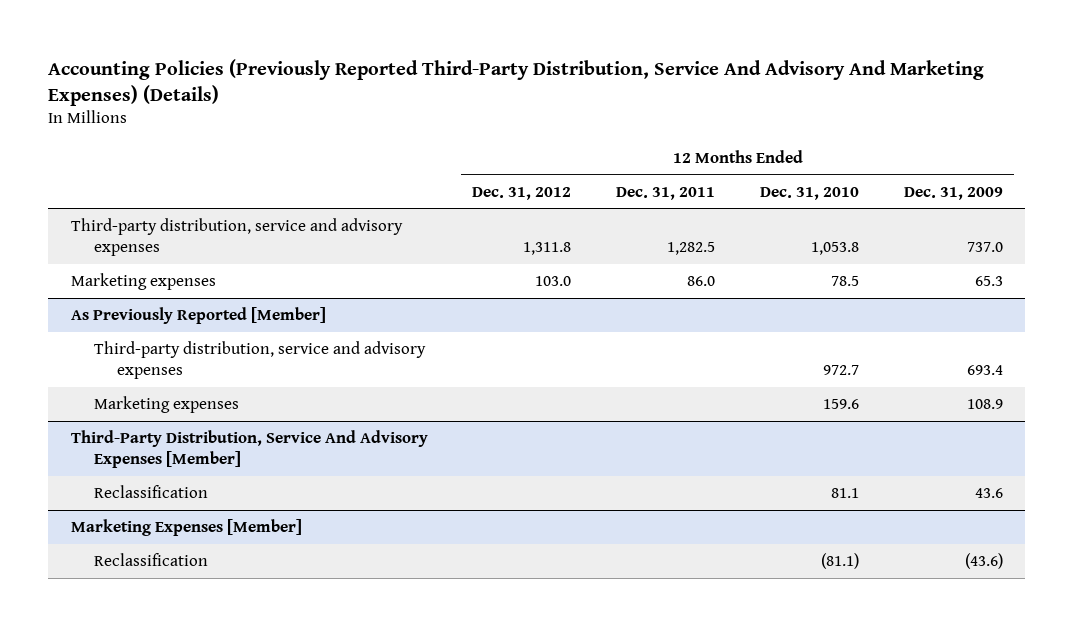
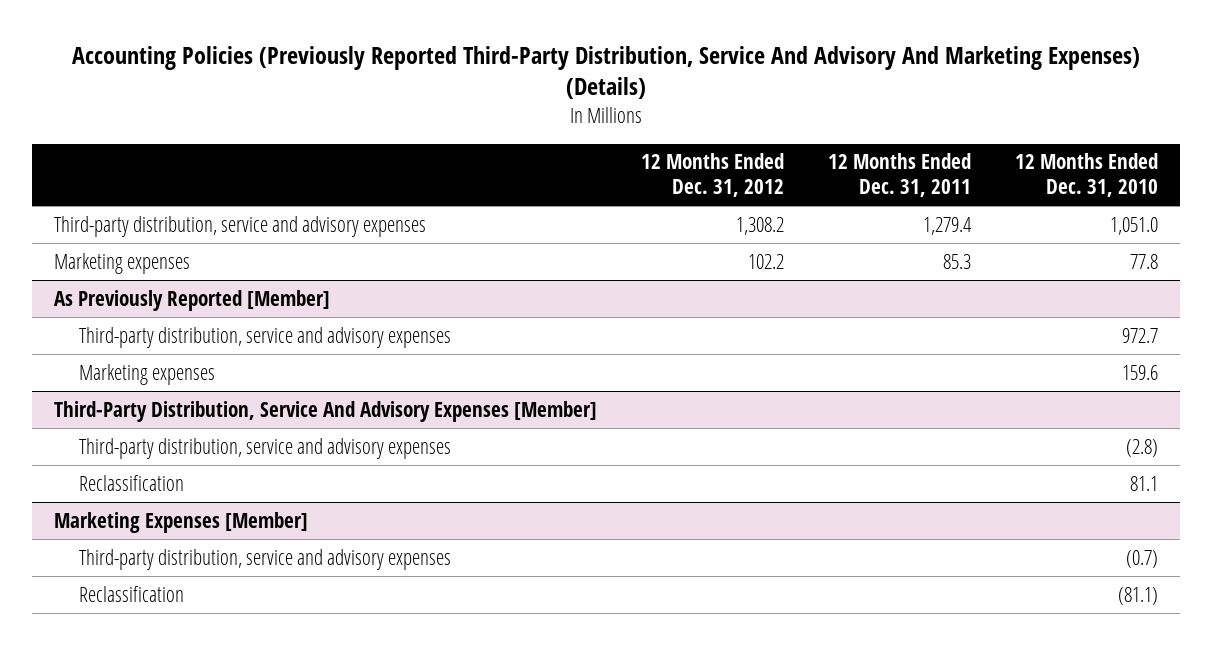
[903,186,1003,200] Dec. 31, 2009 -> none
[523,241,572,255] 1,311.8 -> [735,216,784,235] 1,308.2
[667,241,716,255] 1,282.5 -> [923,216,973,235] 1,279.4
[810,241,859,255] 1,053.8 -> [1110,216,1159,235] 1,051.0
[535,276,572,287] 103.0 -> [747,253,784,269] 102.2
[687,276,716,287] 86.0 -> [943,253,972,269] 85.3
[830,276,859,287] 78.5 -> [1130,253,1159,269] 77.8
none -> [78,437,451,459] Third-party distribution, service and advisory expenses
none -> [78,548,451,570] Third-party distribution, service and advisory expenses

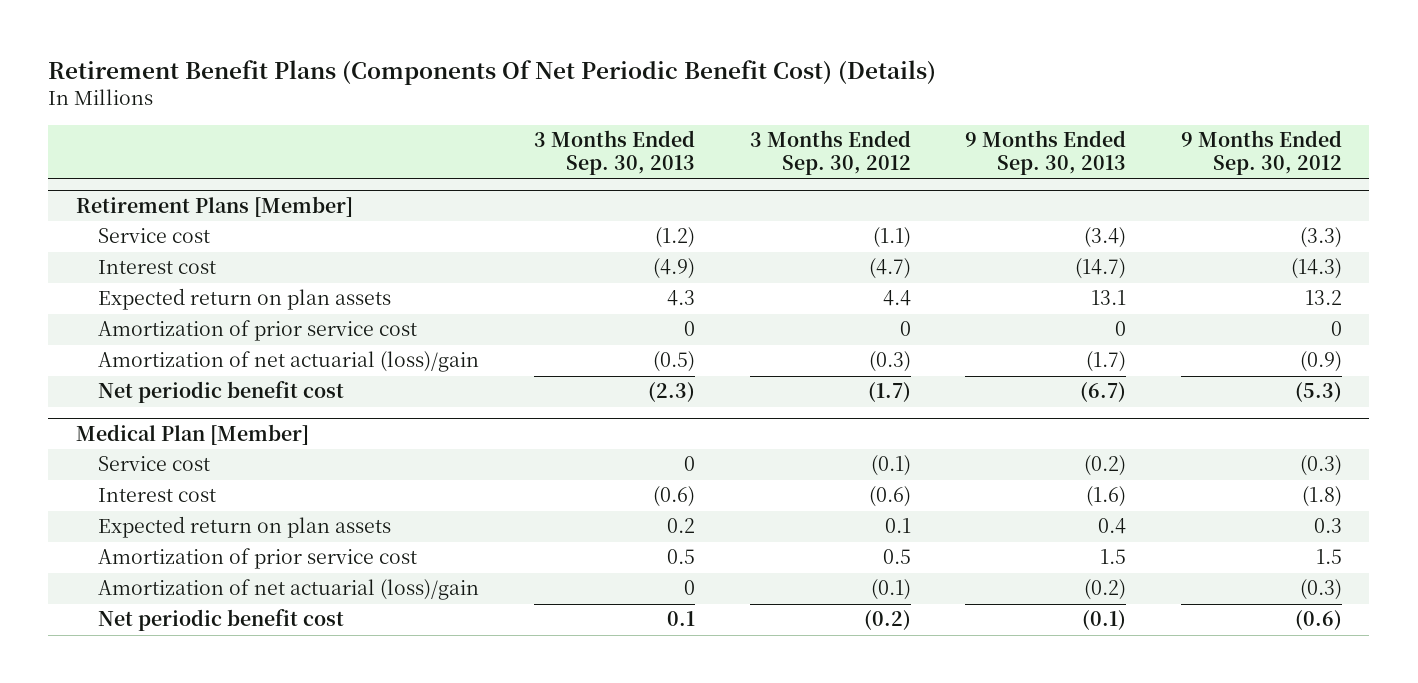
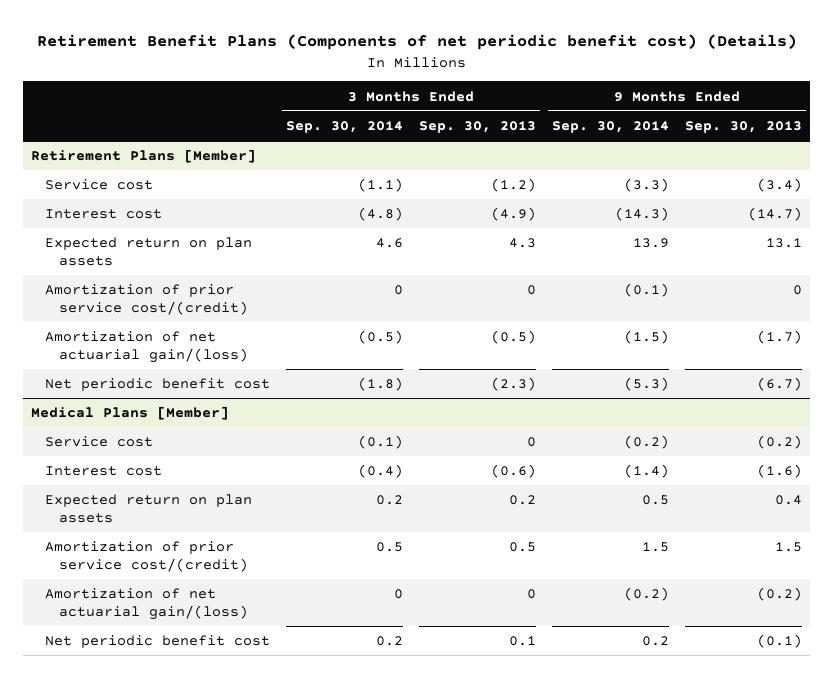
[48,59,937,85] Retirement Benefit Plans (Components Of Net Periodic Benefit Cost) (Details) -> [36,34,797,51] Retirement Benefit Plans (Components of net periodic benefit cost) (Details)
[749,130,911,176] 3 Months Ended Sep. 30, 2012 -> none
[1181,130,1343,176] 9 Months Ended Sep. 30, 2012 -> none
none -> [286,120,404,133] Sep. 30, 2014
none -> [551,120,669,133] Sep. 30, 2014
[98,320,418,342] Amortization of prior service cost -> [45,284,248,316] Amortization of prior service cost/(credit)
[98,351,480,373] Amortization of net actuarial (loss)/gain -> [45,331,248,364] Amortization of net actuarial gain/(loss)
[75,423,309,445] Medical Plan [Member] -> [31,406,230,421] Medical Plans [Member]
[98,548,418,570] Amortization of prior service cost -> [45,541,248,573] Amortization of prior service cost/(credit)
[98,579,480,601] Amortization of net actuarial (loss)/gain -> [45,588,248,621] Amortization of net actuarial gain/(loss)

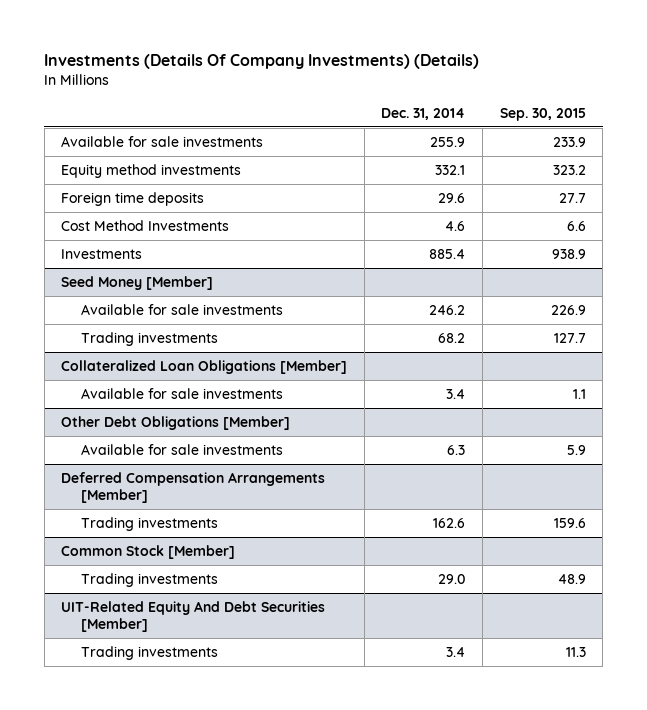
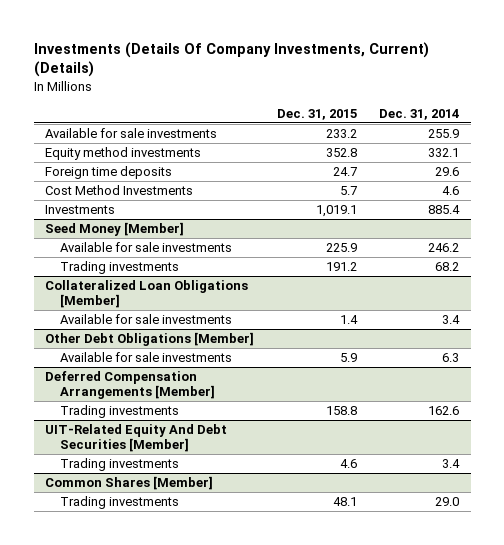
[44,53,480,69] Investments (Details Of Company Investments) (Details) -> [33,41,429,78] Investments (Details Of Company Investments, Current) (Details)
[499,107,586,121] Sep. 30, 2015 -> none
none -> [276,108,357,120] Dec. 31, 2015
[61,544,236,559] Common Stock [Member] -> none
[81,572,219,587] Trading investments -> none
none -> [45,476,214,491] Common Shares [Member]
none -> [60,496,180,510] Trading investments

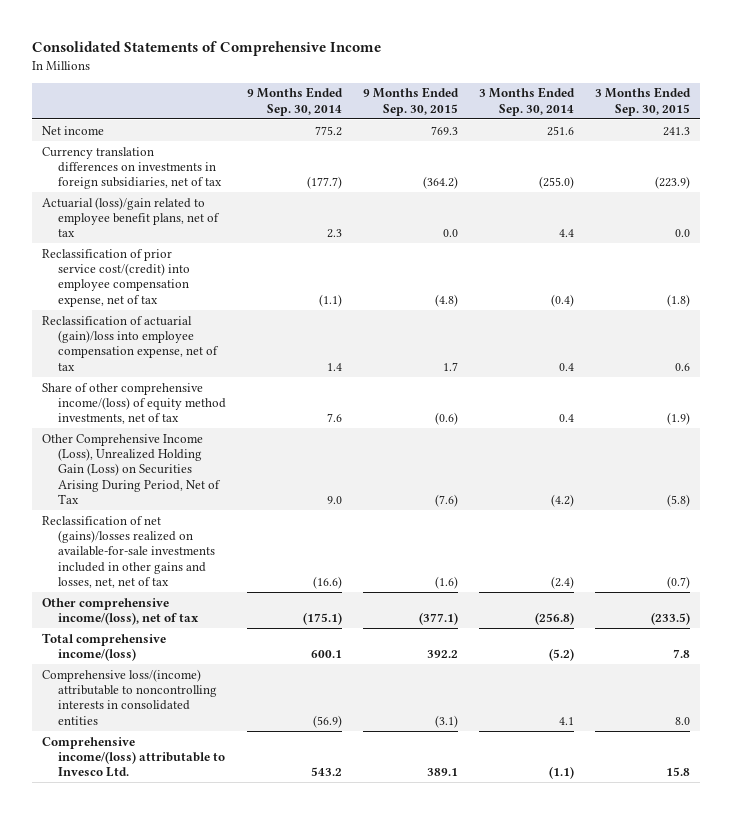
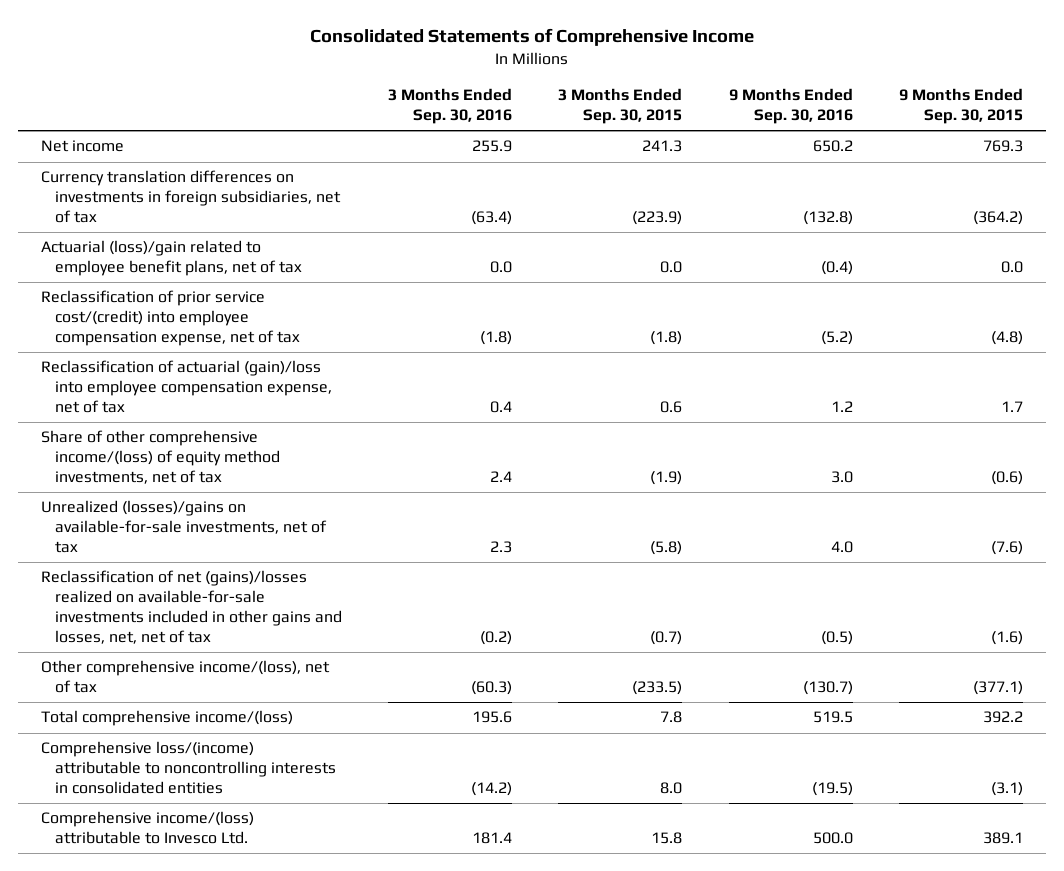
[246,87,343,116] 9 Months Ended Sep. 30, 2014 -> none
[478,87,575,116] 3 Months Ended Sep. 30, 2014 -> none
none -> [388,88,513,125] 3 Months Ended Sep. 30, 2016
none -> [728,88,853,125] 9 Months Ended Sep. 30, 2016
[42,433,221,505] Other Comprehensive Income (Loss), Unrealized Holding Gain (Loss) on Securities Arising During Period, Net of Tax -> [40,500,327,553] Unrealized (losses)/gains on available-for-sale investments, net of tax

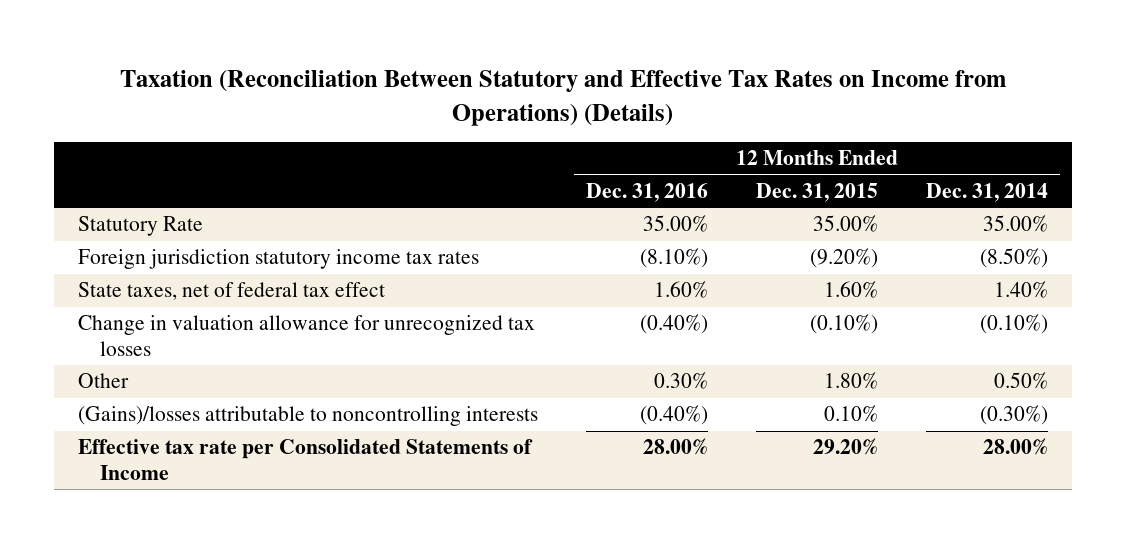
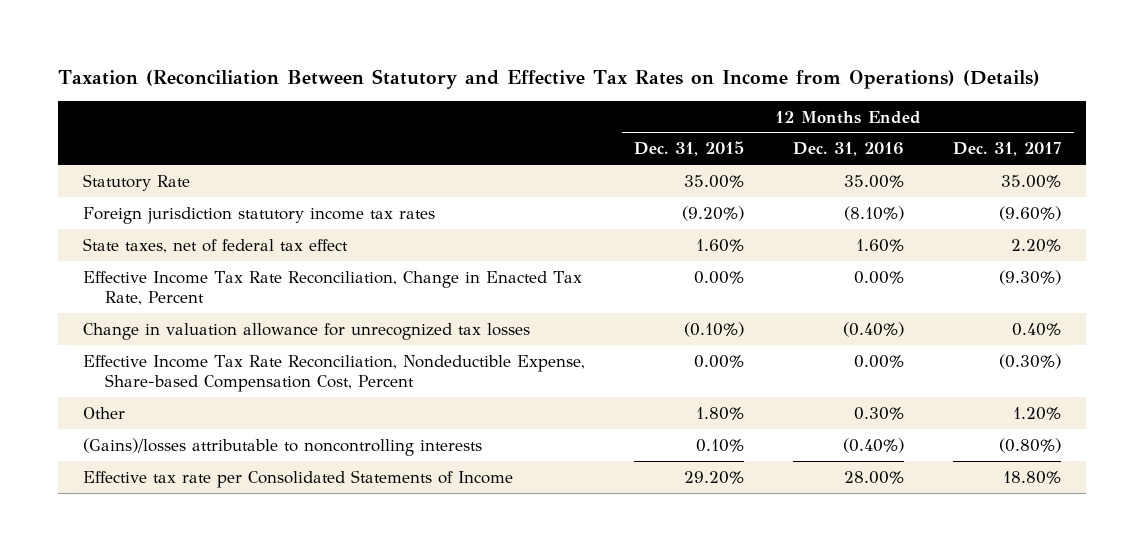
[926,182,1049,202] Dec. 31, 2014 -> none
none -> [953,142,1062,157] Dec. 31, 2017
none -> [82,270,582,305] Effective Income Tax Rate Reconciliation, Change in Enacted Tax Rate, Percent
none -> [82,354,585,392] Effective Income Tax Rate Reconciliation, Nondeductible Expense, Share-based Compensation Cost, Percent

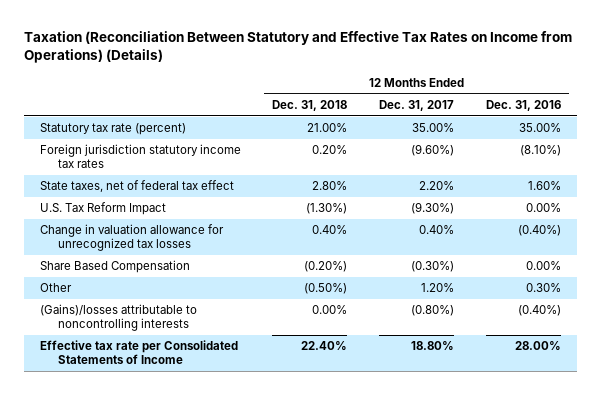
[633,141,744,157] Dec. 31, 2015 -> none
none -> [272,100,348,112] Dec. 31, 2018
[82,173,190,191] Statutory Rate -> [39,123,186,136] Statutory tax rate (percent)
[82,270,582,305] Effective Income Tax Rate Reconciliation, Change in Enacted Tax Rate, Percent -> [39,202,166,216] U.S. Tax Reform Impact
[82,354,585,392] Effective Income Tax Rate Reconciliation, Nondeductible Expense, Share-based Compensation Cost, Percent -> [39,260,190,274] Share Based Compensation

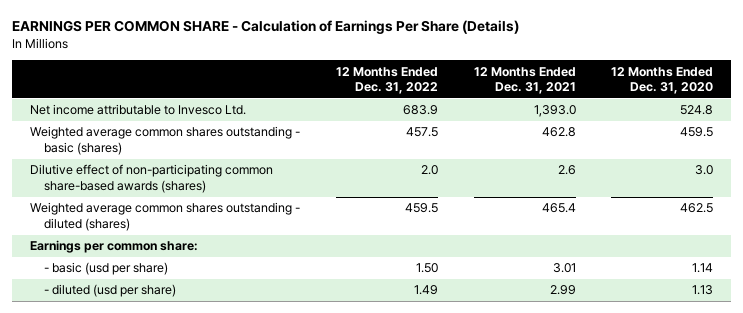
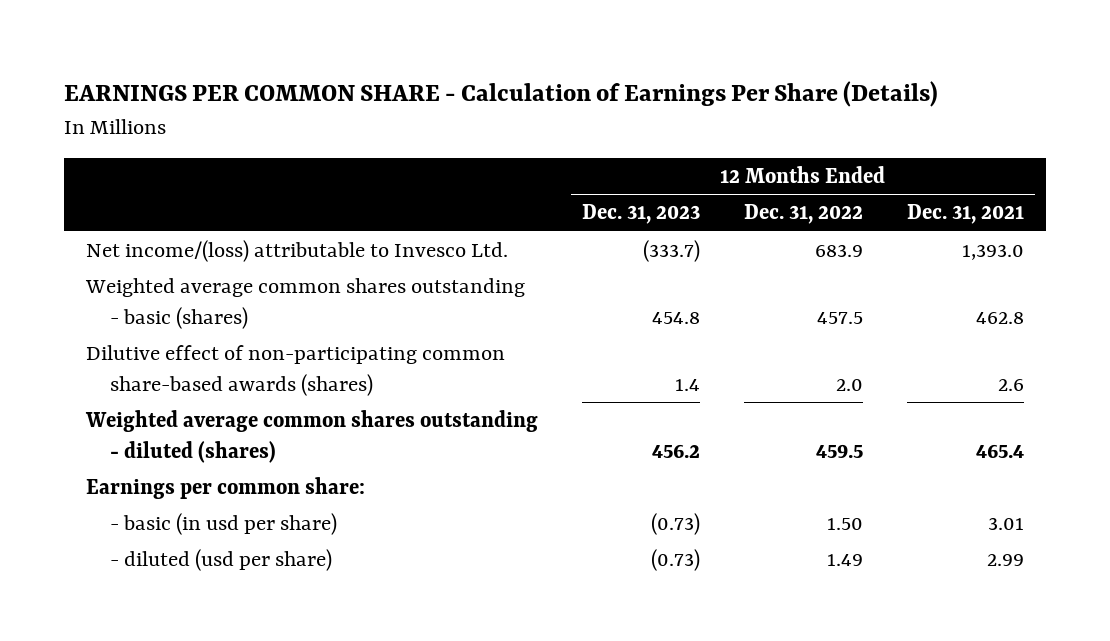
[611,66,714,94] 12 Months Ended Dec. 31, 2020 -> none
none -> [582,204,701,225] Dec. 31, 2023
[30,104,247,116] Net income attributable to Invesco Ltd. -> [86,240,509,263] Net income/(loss) attributable to Invesco Ltd.
[43,262,168,276] - basic (usd per share) -> [110,513,338,536] - basic (in usd per share)

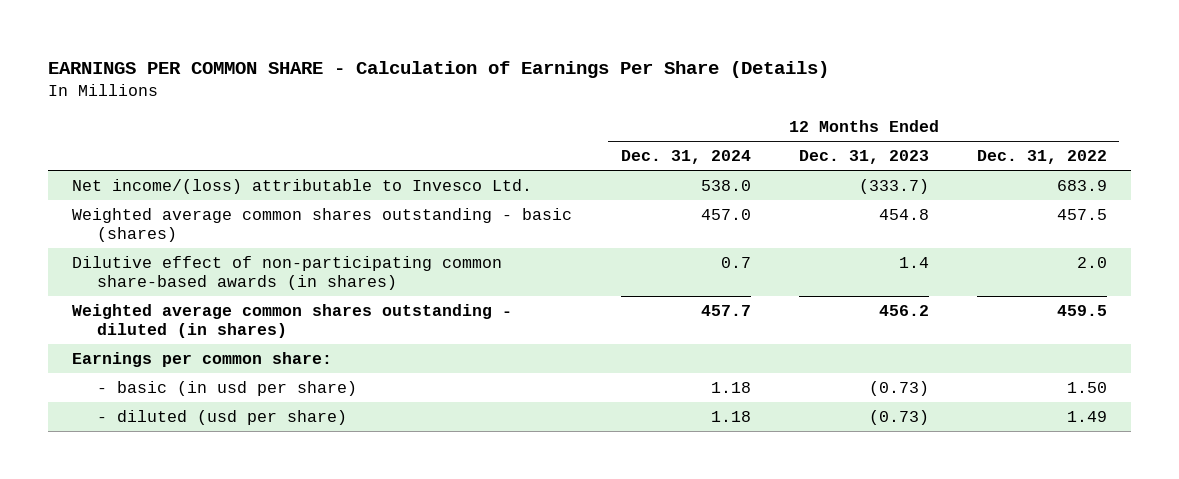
[906,204,1024,225] Dec. 31, 2021 -> none
none -> [620,149,751,164] Dec. 31, 2024
[86,345,506,396] Dilutive effect of non-participating common share-based awards (shares) -> [72,255,503,291] Dilutive effect of non-participating common share-based awards (in shares)
[85,410,539,463] Weighted average common shares outstanding - diluted (shares) -> [72,303,513,339] Weighted average common shares outstanding - diluted (in shares)

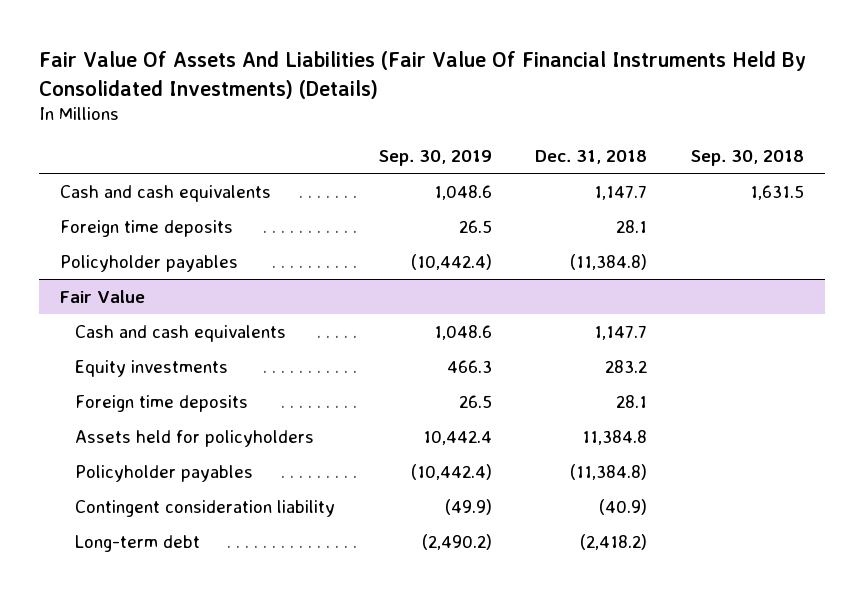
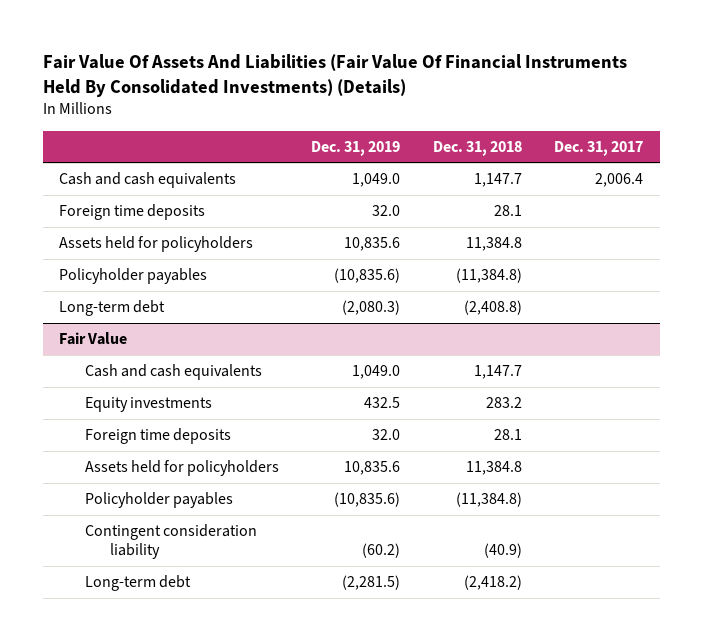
[378,150,492,167] Sep. 30, 2019 -> none
[690,150,804,167] Sep. 30, 2018 -> none
none -> [311,140,401,156] Dec. 31, 2019
none -> [554,140,644,156] Dec. 31, 2017
none -> [58,236,253,253] Assets held for policyholders
none -> [58,300,165,317] Long-term debt

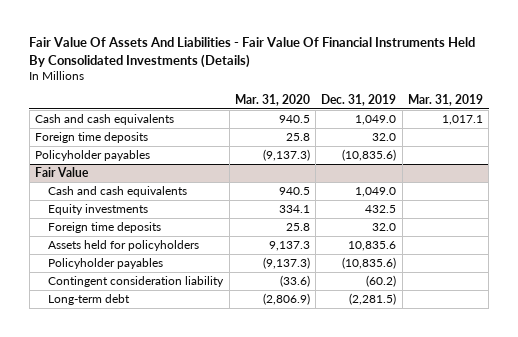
[42,53,627,97] Fair Value Of Assets And Liabilities (Fair Value Of Financial Instruments Held By Consolidated Investments) (Details) -> [29,37,476,68] Fair Value Of Assets And Liabilities - Fair Value Of Financial Instruments Held By Consolidated Investments (Details)
[432,140,522,156] Dec. 31, 2018 -> none
[554,140,644,156] Dec. 31, 2017 -> none
none -> [234,94,310,107] Mar. 31, 2020
none -> [408,94,484,107] Mar. 31, 2019
[58,236,253,253] Assets held for policyholders -> none
[58,300,165,317] Long-term debt -> none

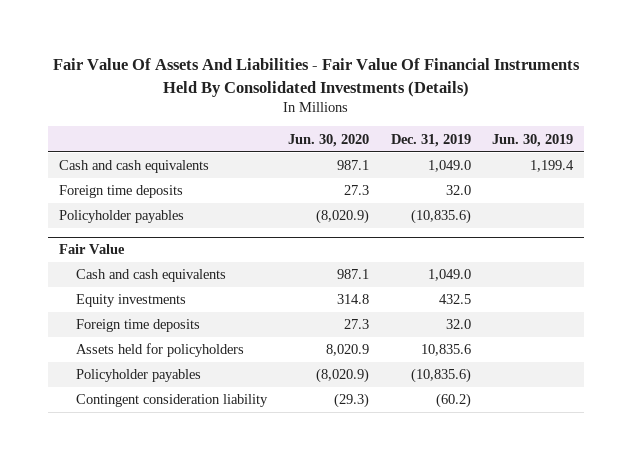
[234,94,310,107] Mar. 31, 2020 -> none
[408,94,484,107] Mar. 31, 2019 -> none
none -> [288,133,370,147] Jun. 30, 2020
none -> [492,133,574,147] Jun. 30, 2019
[48,293,131,305] Long-term debt -> none

